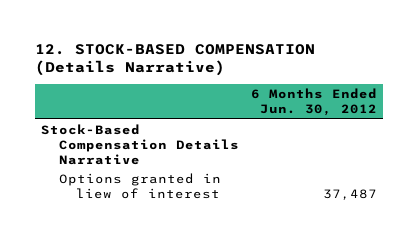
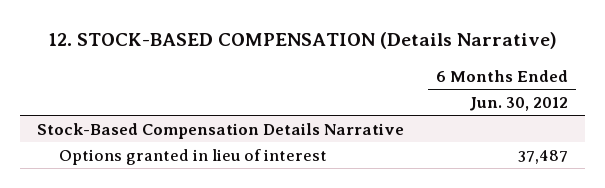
[58,173,221,199] Options granted in liew of interest -> [59,148,328,165] Options granted in lieu of interest

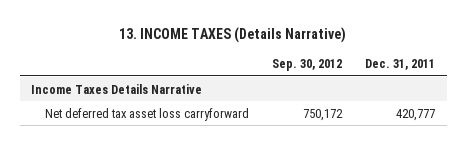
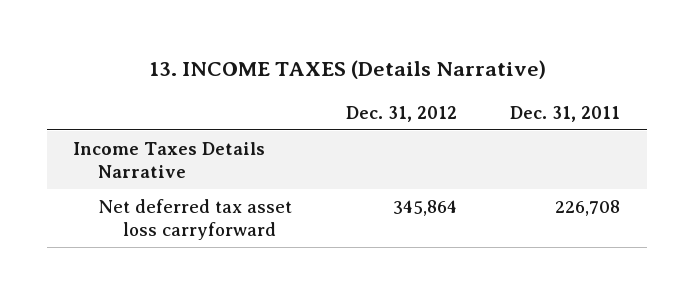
[272,59,343,72] Sep. 30, 2012 -> none
none -> [345,105,457,122] Dec. 31, 2012
[396,108,436,121] 420,777 -> [555,200,621,217] 226,708

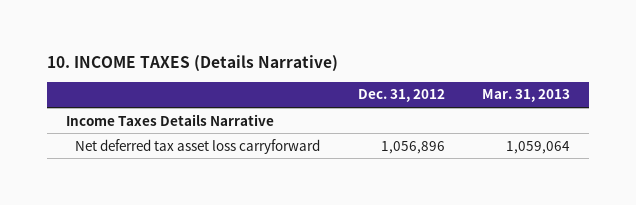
[148,59,546,79] 13. INCOME TAXES (Details Narrative) -> [47,55,339,73] 10. INCOME TAXES (Details Narrative)
[510,105,621,122] Dec. 31, 2011 -> none
none -> [482,89,571,103] Mar. 31, 2013
[392,200,457,217] 345,864 -> [380,140,445,154] 1,056,896

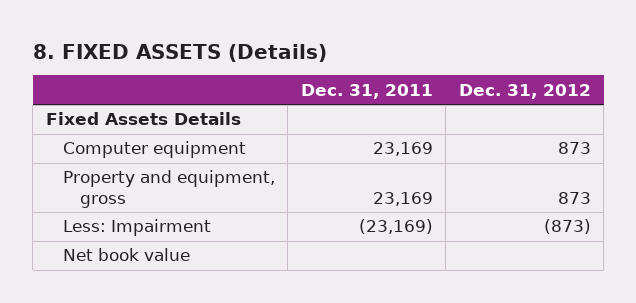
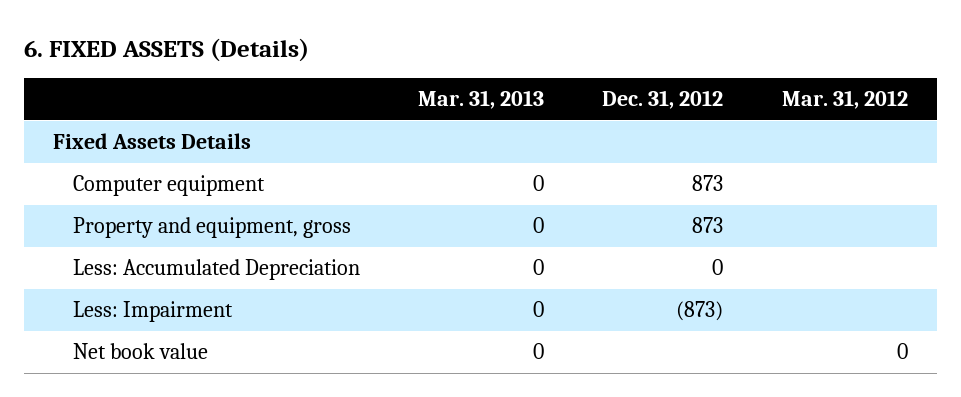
[32,43,327,62] 8. FIXED ASSETS (Details) -> [23,37,309,62] 6. FIXED ASSETS (Details)
[300,83,433,99] Dec. 31, 2011 -> none
none -> [417,89,544,109] Mar. 31, 2013
none -> [781,89,908,109] Mar. 31, 2012
none -> [72,259,360,281] Less: Accumulated Depreciation

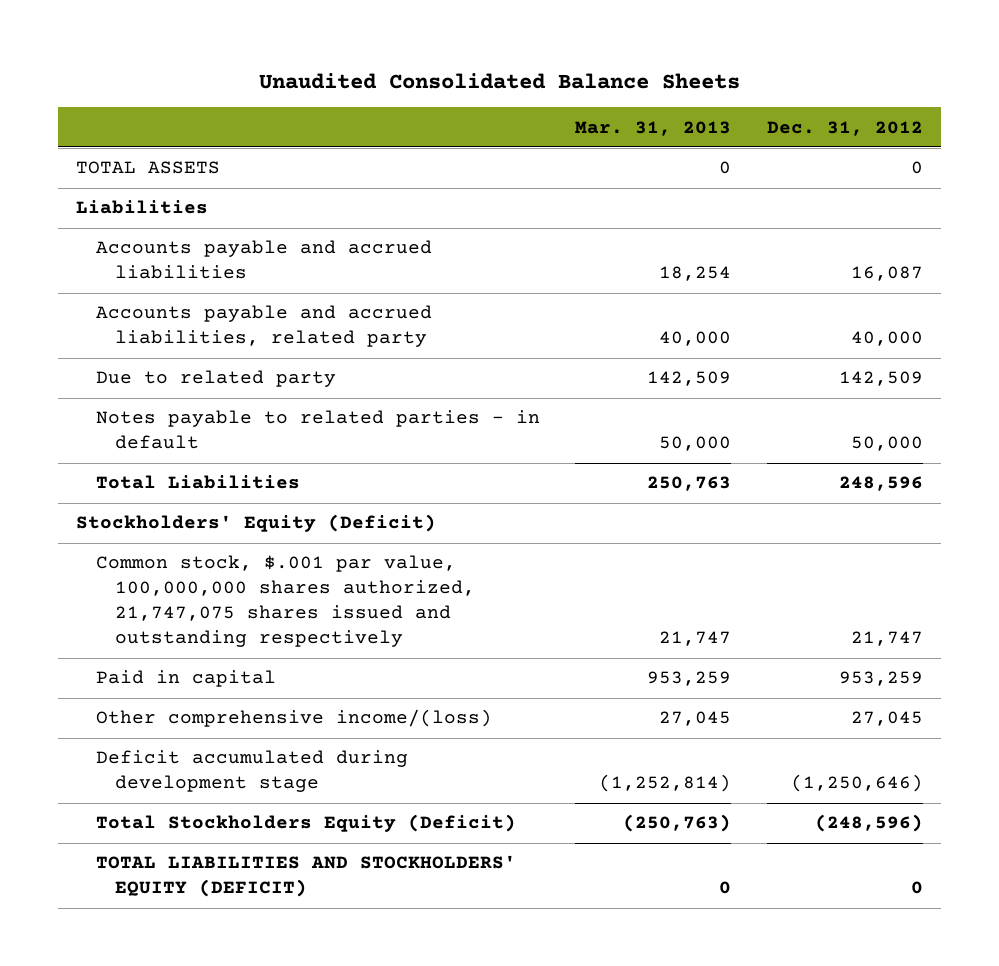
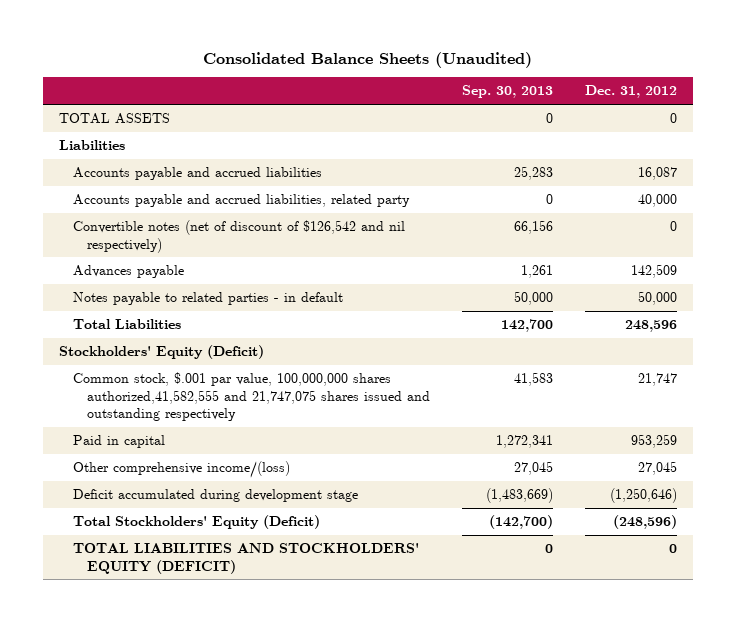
[258,72,740,89] Unaudited Consolidated Balance Sheets -> [202,51,532,68] Consolidated Balance Sheets (Unaudited)
[575,120,732,136] Mar. 31, 2013 -> none
none -> [461,85,553,99] Sep. 30, 2013
none -> [72,220,405,253] Convertible notes (net of discount of $126,542 and nil respectively)
[95,370,336,388] Due to related party -> [72,265,184,279] Advances payable
[95,555,476,648] Common stock, $.001 par value, 100,000,000 shares authorized, 21,747,075 shares issued and outstanding respectively -> [72,372,430,422] Common stock, $.001 par value, 100,000,000 shares authorized,41,582,555 and 21,747,075 shares issued and outstanding respectively
[95,814,516,833] Total Stockholders Equity (Deficit) -> [72,515,320,530] Total Stockholders' Equity (Deficit)

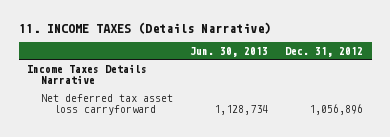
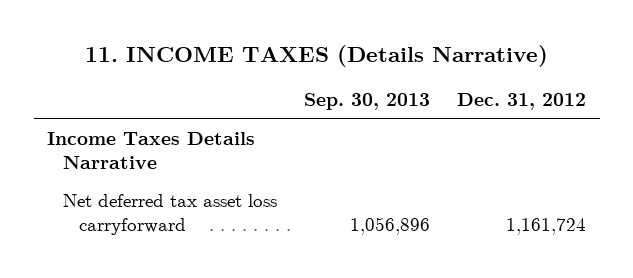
[189,46,268,57] Jun. 30, 2013 -> none
none -> [304,93,431,111] Sep. 30, 2013
[309,104,364,116] 1,056,896 -> [506,218,587,236] 1,161,724

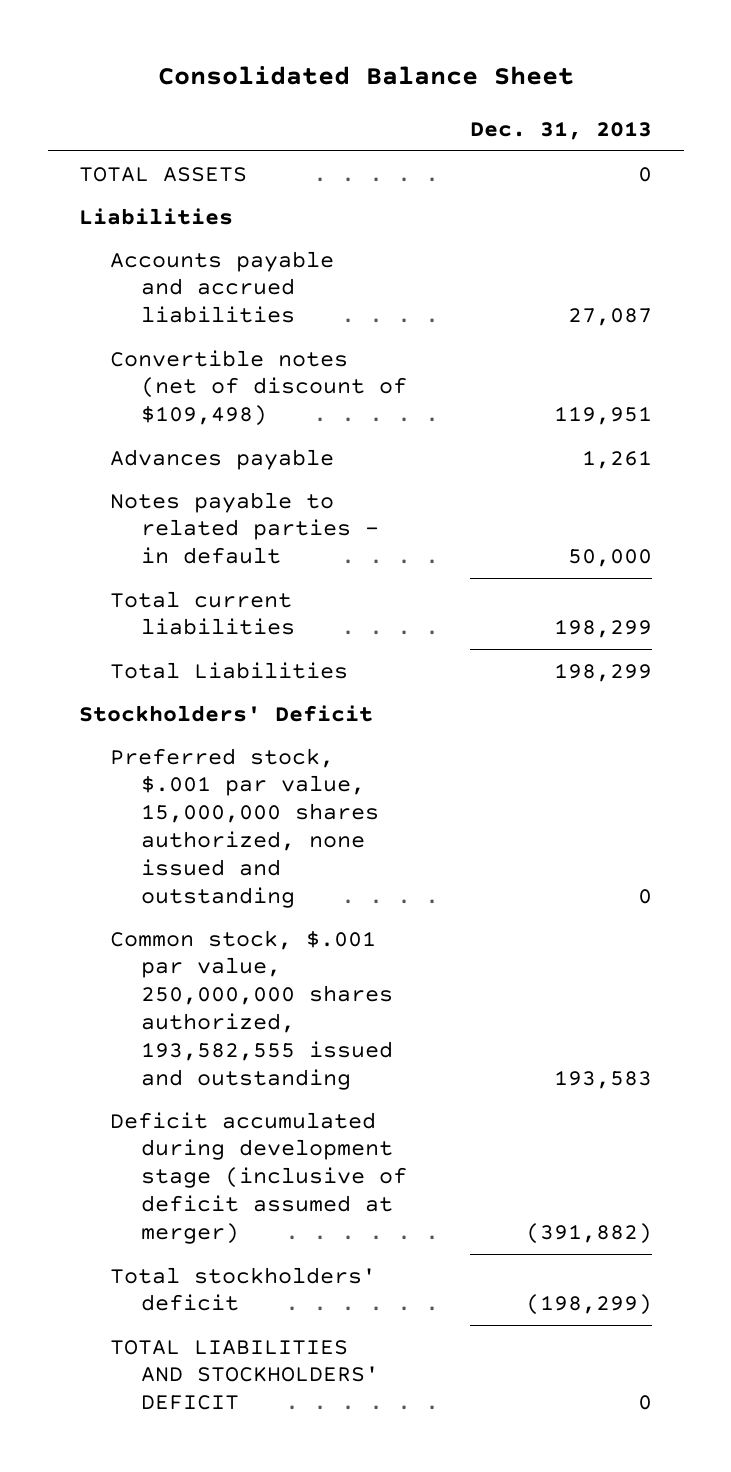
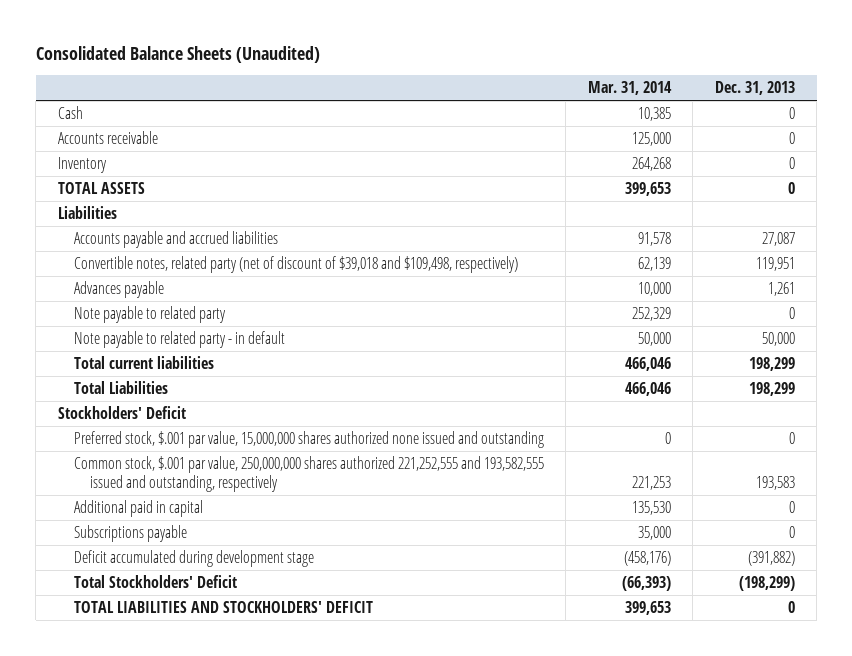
[157,66,574,86] Consolidated Balance Sheet -> [35,45,320,63] Consolidated Balance Sheets (Unaudited)
none -> [587,81,672,96] Mar. 31, 2014
none -> [57,106,83,120] Cash
none -> [57,131,158,145] Accounts receivable
none -> [57,157,107,174] Inventory
[110,349,408,427] Convertible notes (net of discount of $109,498) -> [73,256,518,274] Convertible notes, related party (net of discount of $39,018 and $109,498, respectively)
none -> [73,306,226,324] Note payable to related party
[110,491,380,565] Notes payable to related parties - in default -> [73,331,285,349] Note payable to related party - in default
[110,747,380,908] Preferred stock, $.001 par value, 15,000,000 shares authorized, none issued and outstanding -> [73,431,544,449] Preferred stock, $.001 par value, 15,000,000 shares authorized none issued and outstanding
[110,929,394,1090] Common stock, $.001 par value, 250,000,000 shares authorized, 193,582,555 issued and outstanding -> [73,456,544,492] Common stock, $.001 par value, 250,000,000 shares authorized 221,252,555 and 193,582,555 issued and outstanding, respectively
none -> [73,500,203,518] Additional paid in capital
none -> [73,525,187,543] Subscriptions payable
[110,1111,408,1244] Deficit accumulated during development stage (inclusive of deficit assumed at merger) -> [73,550,314,568] Deficit accumulated during development stage
[110,1266,377,1312] Total stockholders' deficit -> [73,575,237,589] Total Stockholders' Deficit

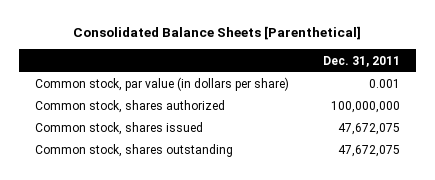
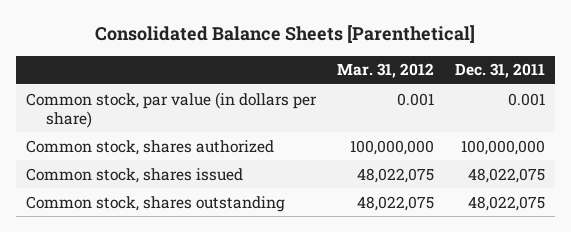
none -> [336,63,434,79] Mar. 31, 2012
[337,123,400,136] 47,672,075 -> [467,167,545,183] 48,022,075
[337,145,400,158] 47,672,075 -> [467,195,545,211] 48,022,075

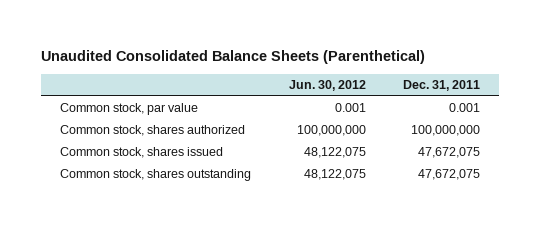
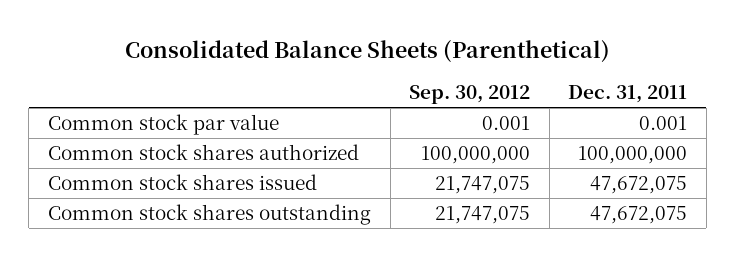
[41,49,426,64] Unaudited Consolidated Balance Sheets (Parenthetical) -> [124,40,610,64] Consolidated Balance Sheets (Parenthetical)
[288,80,366,92] Jun. 30, 2012 -> none
none -> [409,85,531,105] Sep. 30, 2012
[60,103,199,116] Common stock, par value -> [47,113,279,135] Common stock par value
[60,125,246,137] Common stock, shares authorized -> [47,143,359,160] Common stock shares authorized
[60,147,224,159] Common stock, shares issued -> [47,173,317,190] Common stock shares issued
[60,169,252,182] Common stock, shares outstanding -> [47,203,371,225] Common stock shares outstanding

